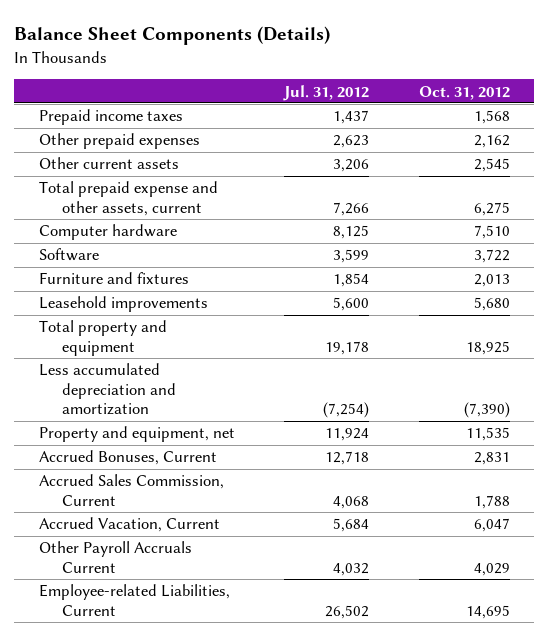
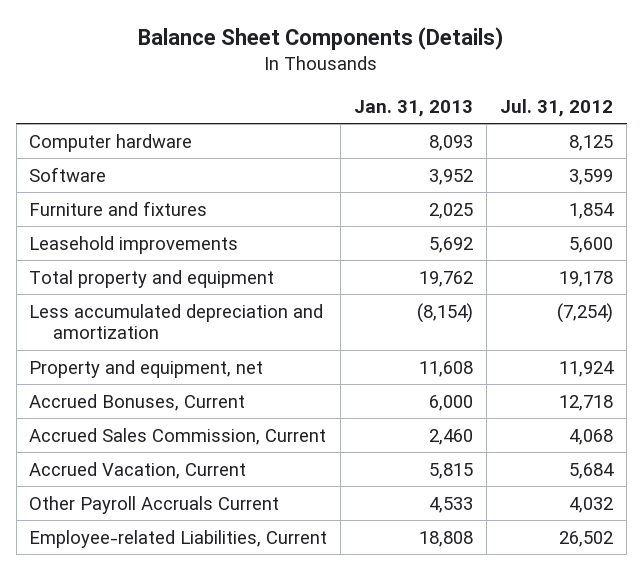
[418,85,510,100] Oct. 31, 2012 -> none
none -> [354,99,474,117] Jan. 31, 2013
[38,109,183,126] Prepaid income taxes -> none
[38,133,200,150] Other prepaid expenses -> none
[38,157,179,170] Other current assets -> none
[38,181,218,216] Total prepaid expense and other assets, current -> none

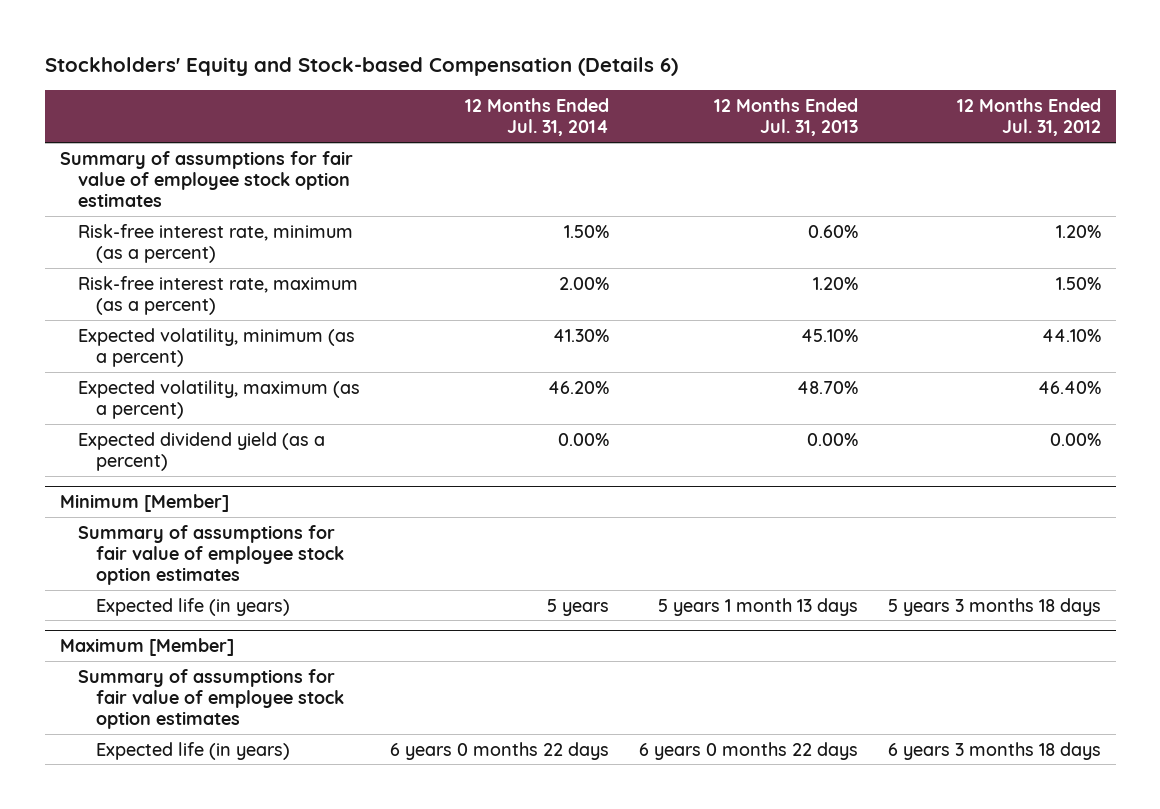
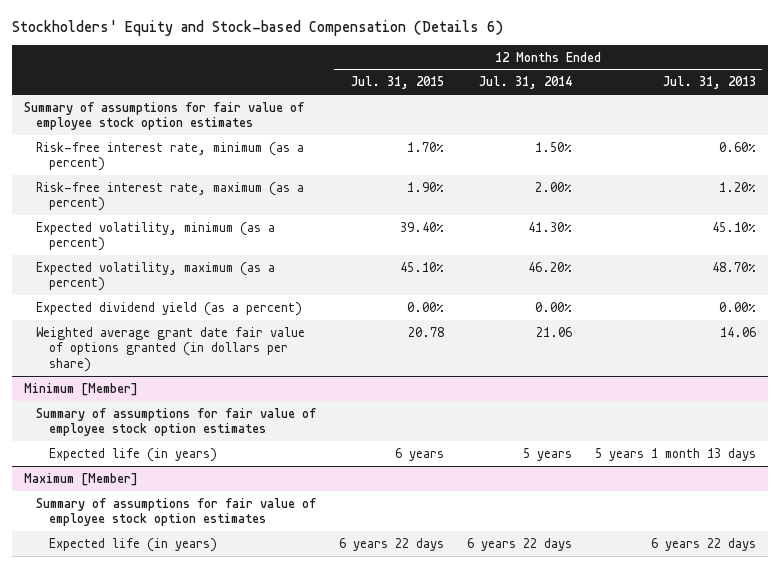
[956,97,1101,137] 12 Months Ended Jul. 31, 2012 -> none
none -> [351,76,445,90] Jul. 31, 2015
none -> [36,326,306,372] Weighted average grant date fair value of options granted (in dollars per share)
[389,741,609,760] 6 years 0 months 22 days -> [467,537,573,551] 6 years 22 days
[638,741,858,760] 6 years 0 months 22 days -> [651,537,757,551] 6 years 22 days

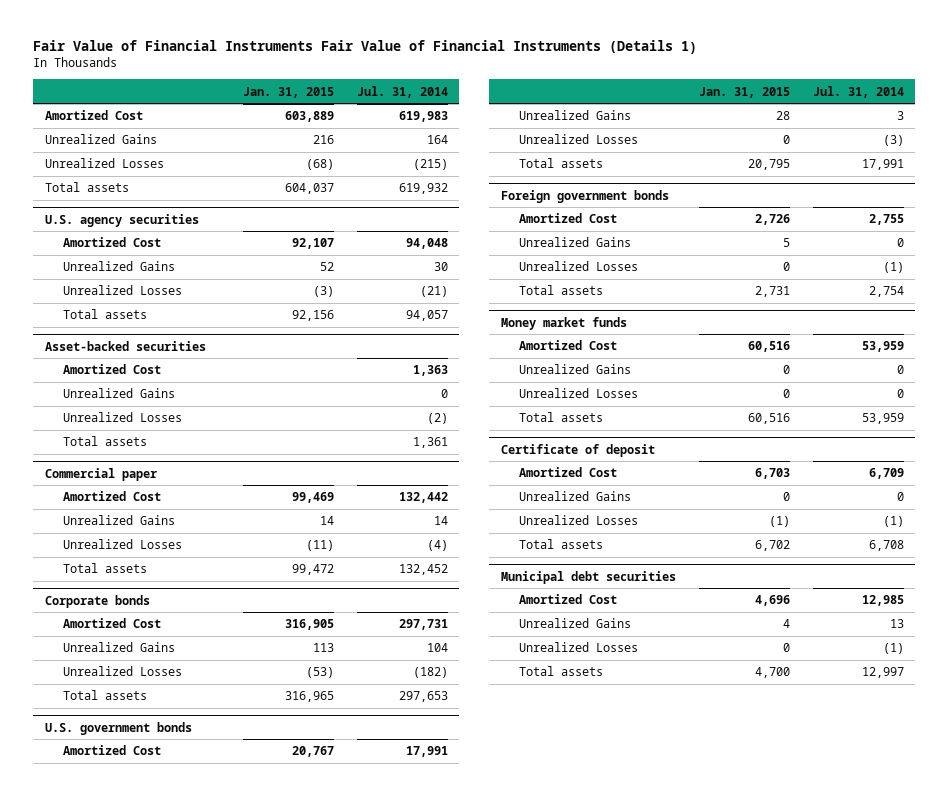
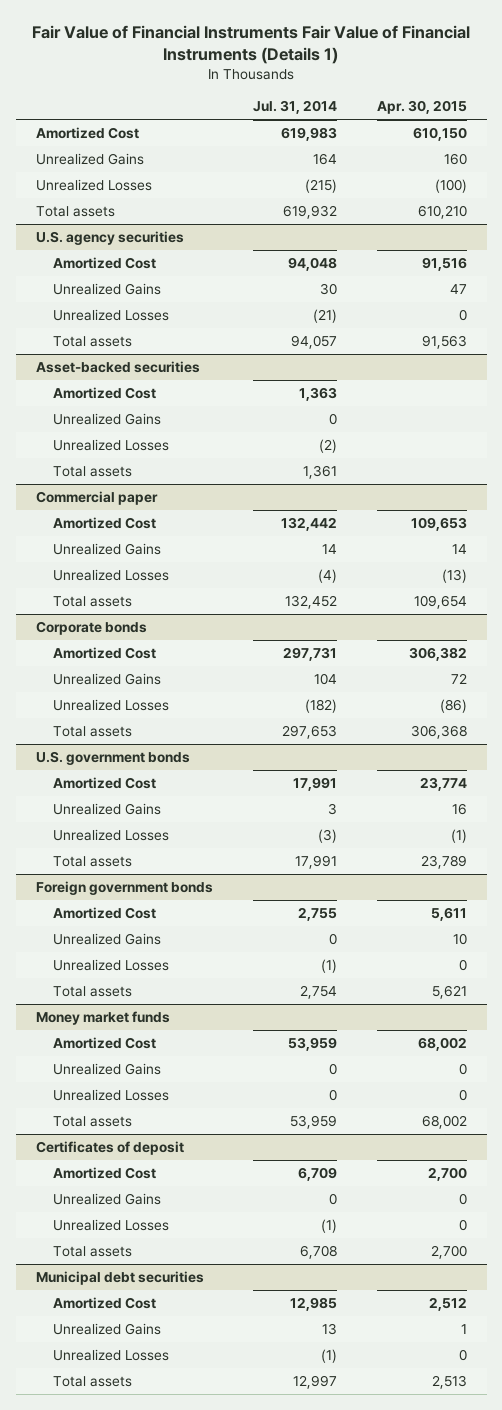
[242,86,334,98] Jan. 31, 2015 -> none
none -> [376,100,467,115] Apr. 30, 2015
[500,443,655,457] Certificate of deposit -> [35,1141,184,1156] Certificates of deposit

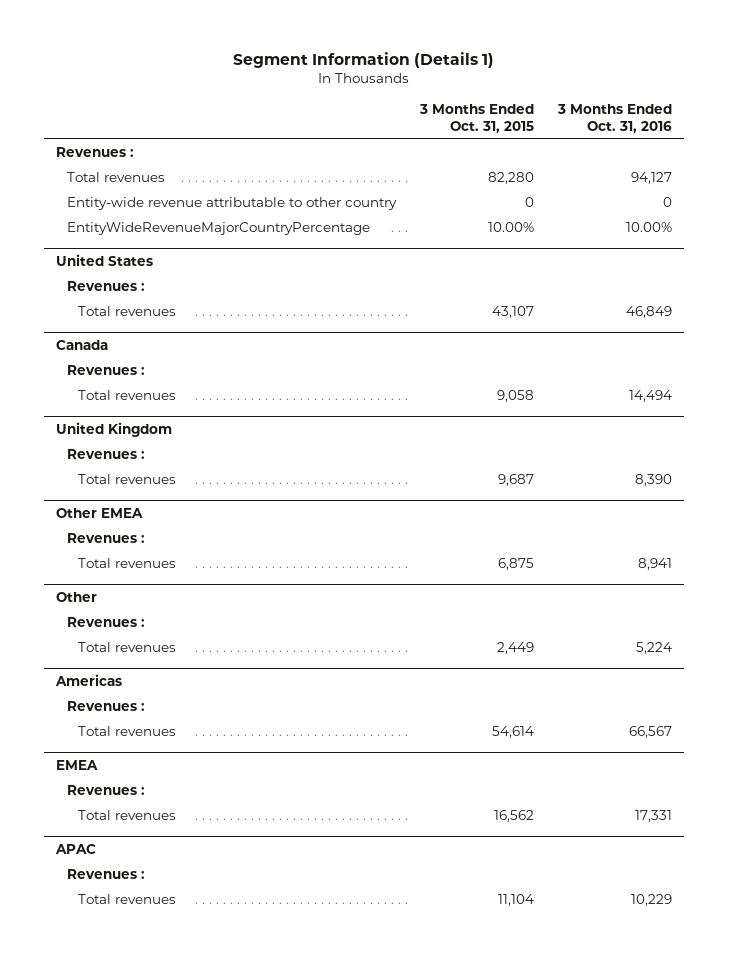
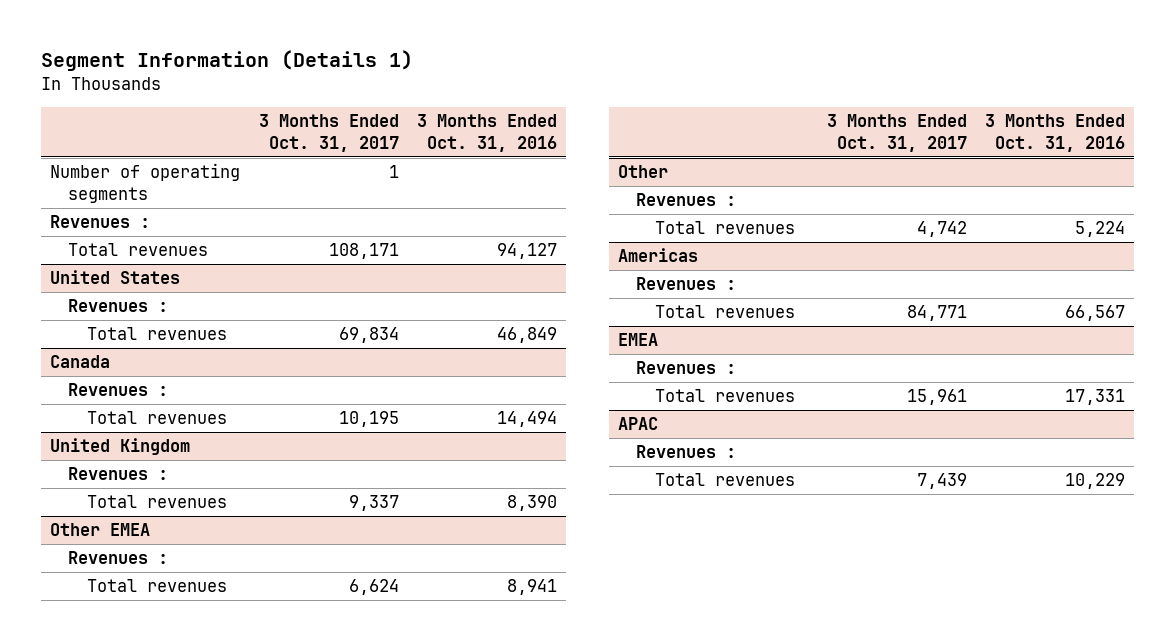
[419,104,535,133] 3 Months Ended Oct. 31, 2015 -> none
none -> [258,114,399,152] 3 Months Ended Oct. 31, 2017
none -> [49,163,240,204] Number of operating segments
[67,197,398,211] Entity-wide revenue attributable to other country -> none
[67,222,371,236] EntityWideRevenueMajorCountryPercentage -> none

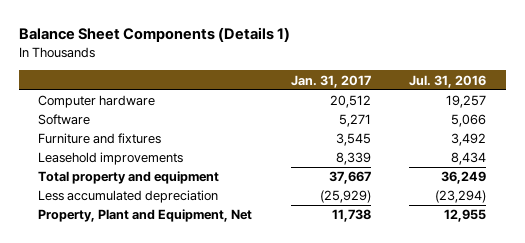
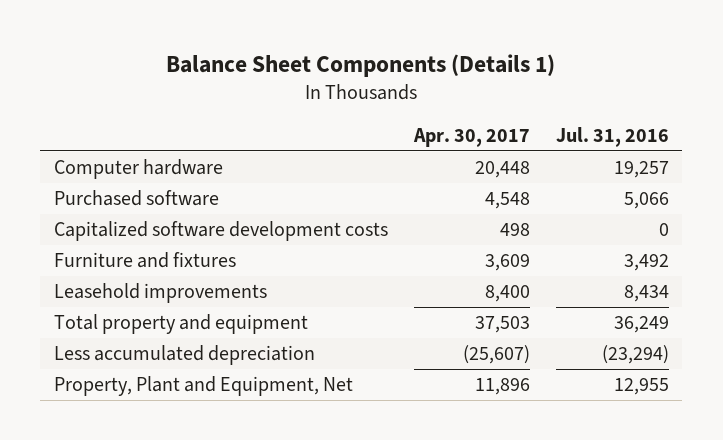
[290,74,371,88] Jan. 31, 2017 -> none
none -> [412,127,530,147] Apr. 30, 2017
[38,114,91,126] Software -> [53,190,219,207] Purchased software
none -> [53,221,388,242] Capitalized software development costs

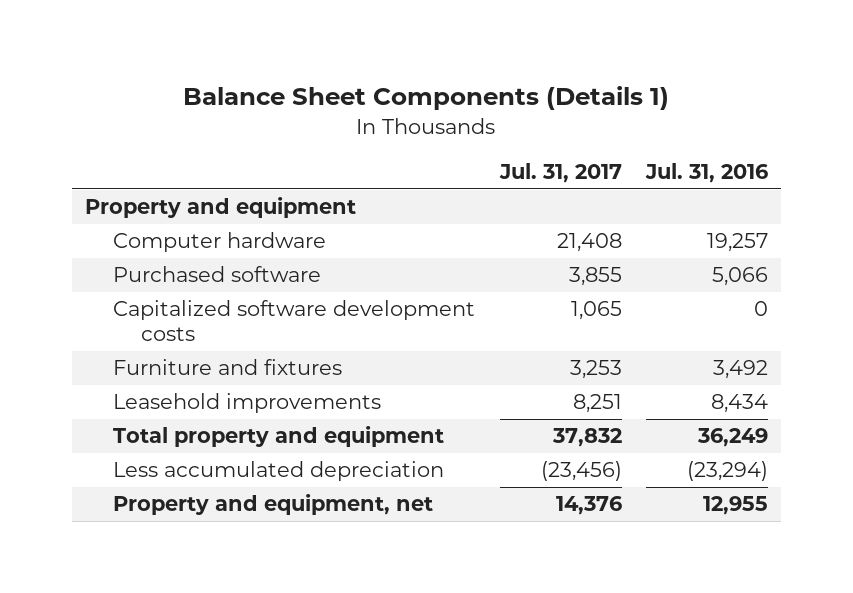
[412,127,530,147] Apr. 30, 2017 -> none
none -> [498,163,622,184] Jul. 31, 2017
none -> [84,197,356,219] Property and equipment
[53,376,353,397] Property, Plant and Equipment, Net -> [112,494,433,516] Property and equipment, net

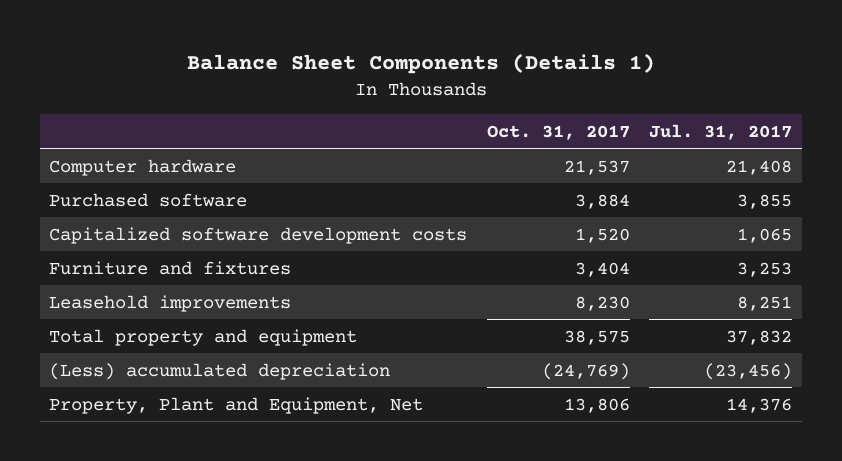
[645,163,769,184] Jul. 31, 2016 -> none
none -> [486,124,630,140] Oct. 31, 2017
[84,197,356,219] Property and equipment -> none
[112,461,444,482] Less accumulated depreciation -> [49,362,391,380] (Less) accumulated depreciation
[112,494,433,516] Property and equipment, net -> [49,396,424,414] Property, Plant and Equipment, Net

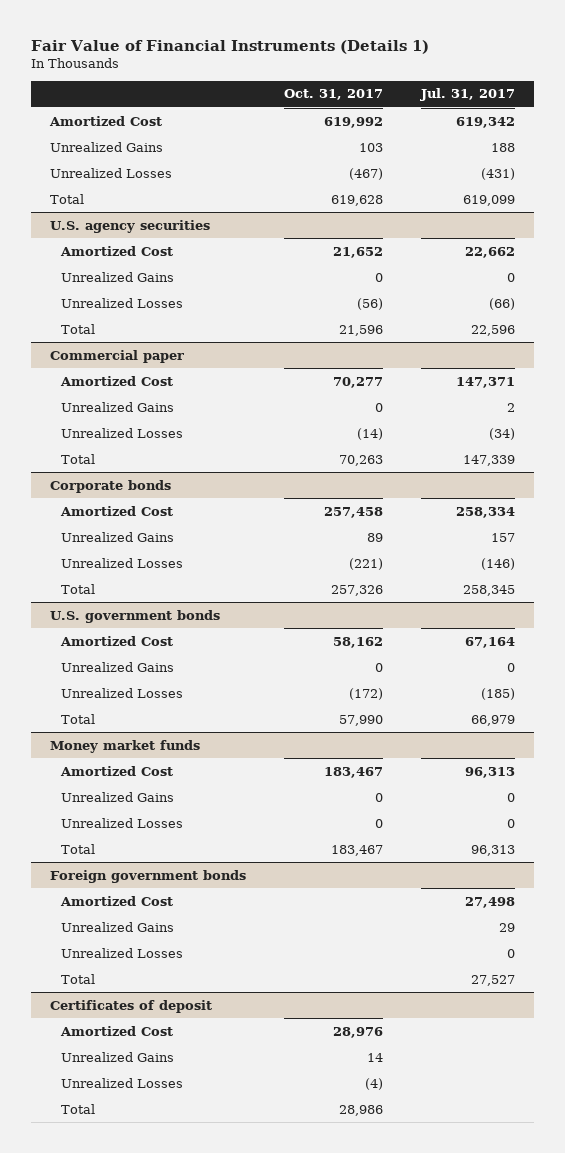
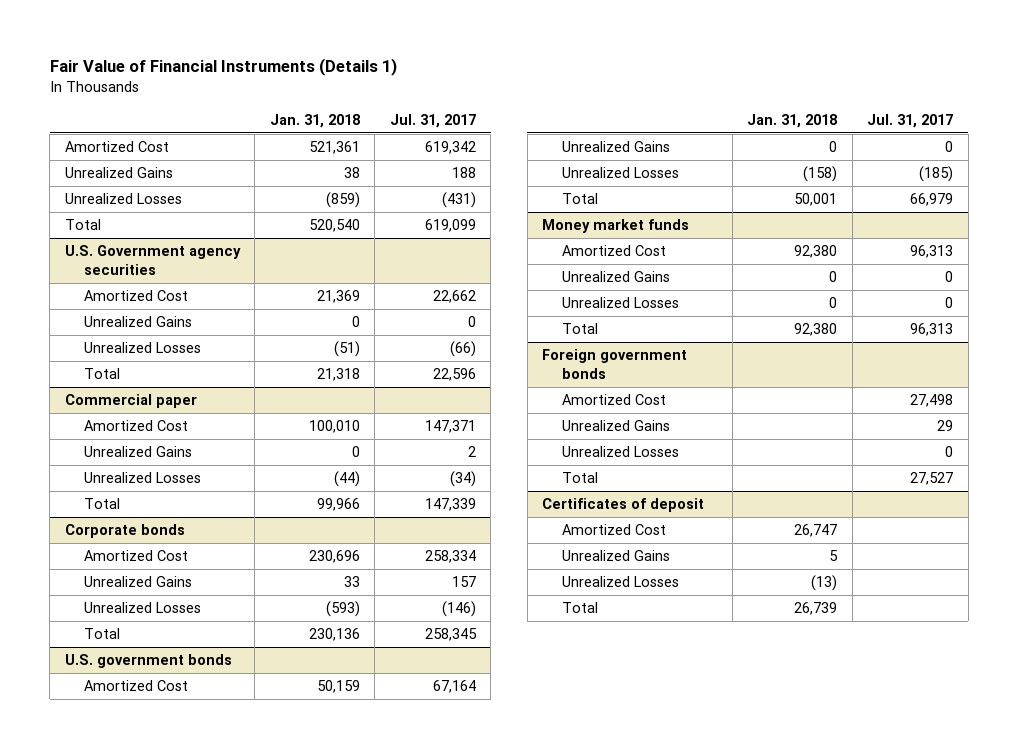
[283,89,383,101] Oct. 31, 2017 -> none
none -> [269,113,360,128] Jan. 31, 2018
[49,219,210,233] U.S. agency securities -> [64,245,241,275] U.S. Government agency securities

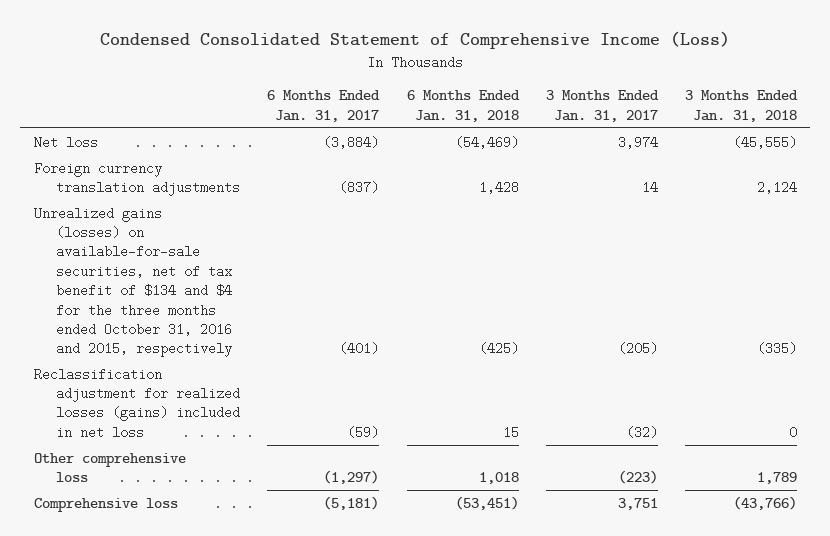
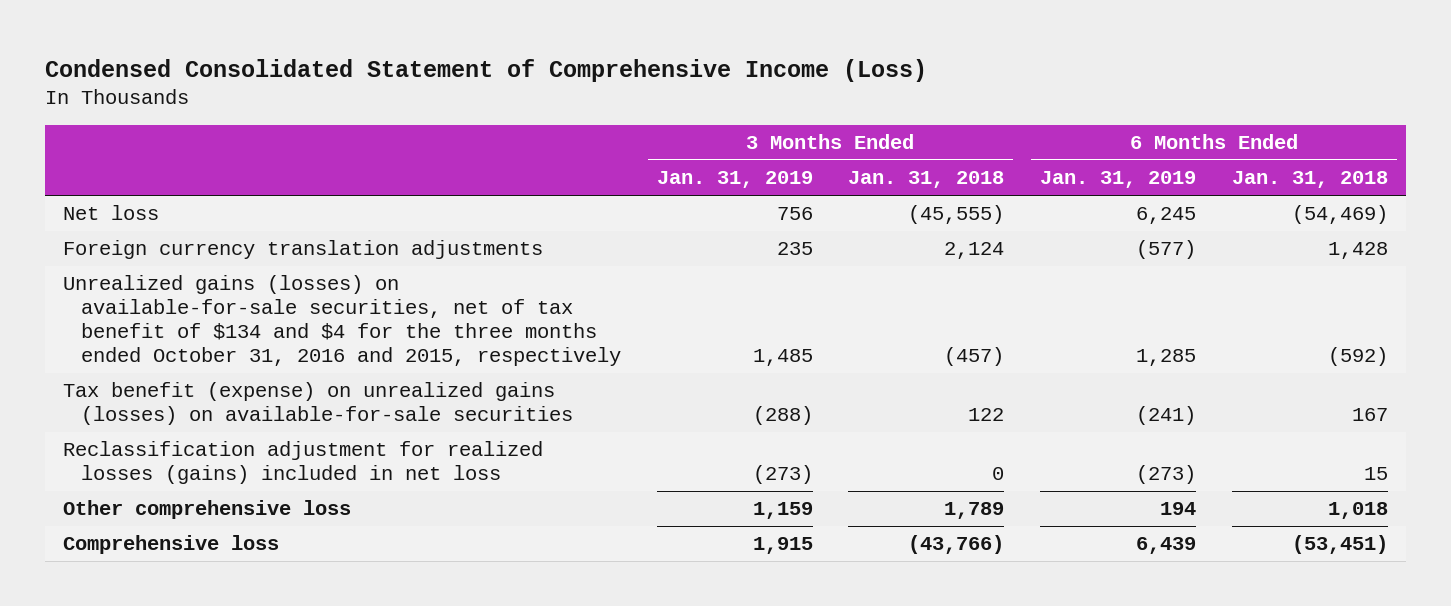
[267,90,381,122] 6 Months Ended Jan. 31, 2017 -> none
[545,90,659,122] 3 Months Ended Jan. 31, 2017 -> none
none -> [656,171,813,189] Jan. 31, 2019
none -> [1040,171,1197,189] Jan. 31, 2019
[478,342,519,356] (425) -> [1328,347,1389,367] (592)
[756,342,797,356] (335) -> [944,347,1005,367] (457)
none -> [62,382,573,426] Tax benefit (expense) on unrealized gains (losses) on available-for-sale securities

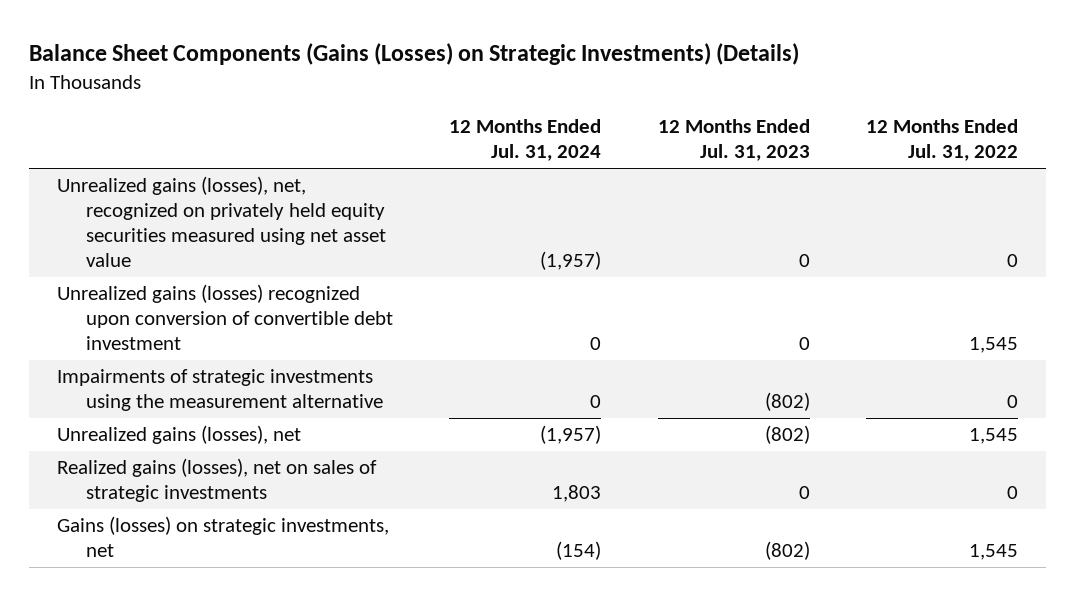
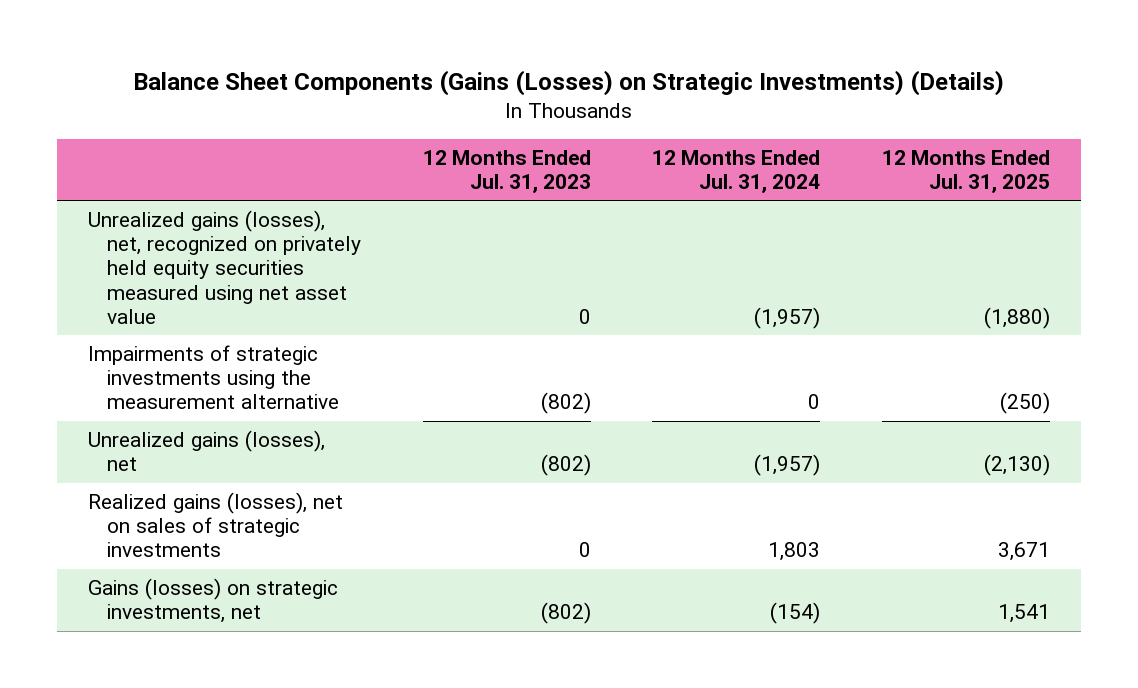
[866,119,1019,162] 12 Months Ended Jul. 31, 2022 -> none
none -> [881,149,1050,193] 12 Months Ended Jul. 31, 2025
[57,284,394,351] Unrealized gains (losses) recognized upon conversion of convertible debt investment -> none

